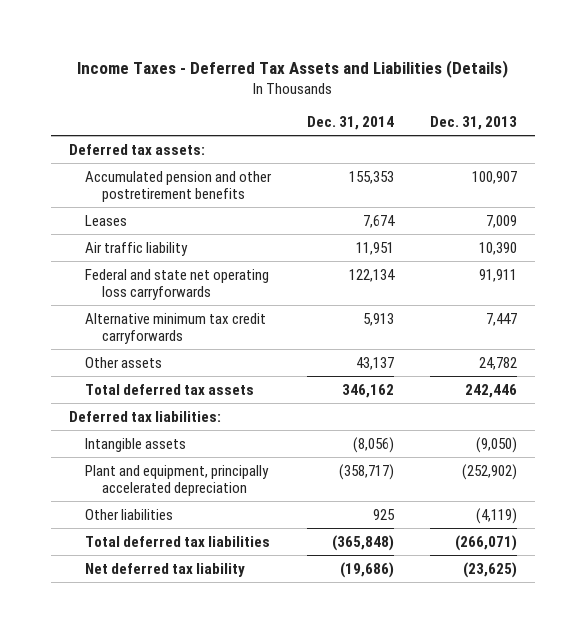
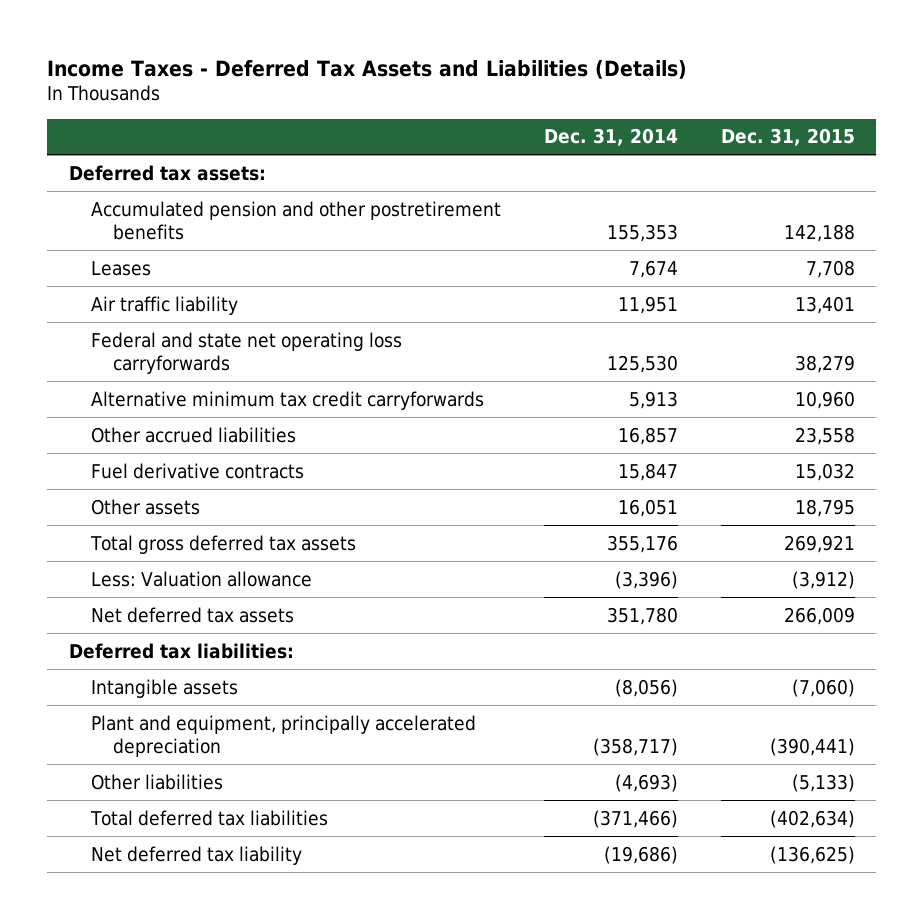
[429,116,517,131] Dec. 31, 2013 -> none
none -> [720,128,855,147] Dec. 31, 2015
[349,268,396,282] 122,134 -> [606,354,678,373] 125,530
none -> [91,426,297,443] Other accrued liabilities
none -> [91,462,305,479] Fuel derivative contracts
[356,356,395,370] 43,137 -> [617,498,678,517] 16,051
[85,383,255,395] Total deferred tax assets -> [90,534,357,554] Total gross deferred tax assets
[342,383,395,398] 346,162 -> [606,534,678,553] 355,176
none -> [91,570,313,587] Less: Valuation allowance
none -> [91,606,295,623] Net deferred tax assets
[373,508,396,520] 925 -> [614,773,678,792] (4,693)
[332,534,395,551] (365,848) -> [592,809,678,828] (371,466)

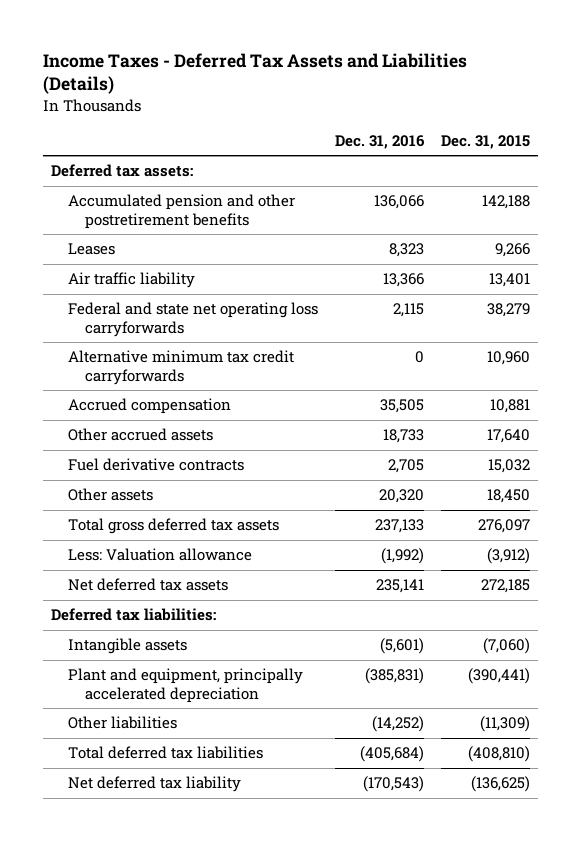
[543,128,678,147] Dec. 31, 2014 -> none
none -> [334,134,425,149] Dec. 31, 2016
[805,259,855,278] 7,708 -> [494,243,530,258] 9,266
none -> [68,398,232,415] Accrued compensation
[91,426,297,443] Other accrued liabilities -> [68,428,214,442] Other accrued assets
[794,426,855,445] 23,558 -> [486,429,530,444] 17,640
[794,498,855,517] 18,795 -> [486,489,530,504] 18,450
[783,534,855,553] 269,921 -> [477,519,530,534] 276,097
[783,606,855,625] 266,009 -> [480,579,530,594] 272,185
[791,773,855,792] (5,133) -> [479,716,530,733] (11,309)
[769,809,855,828] (402,634) -> [467,746,530,763] (408,810)

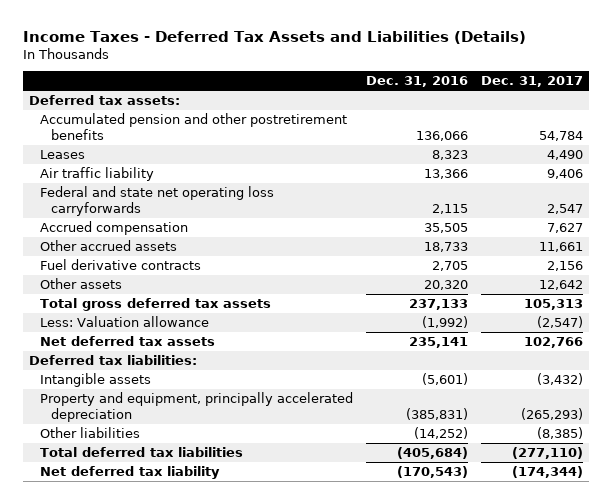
[440,134,530,149] Dec. 31, 2015 -> none
none -> [480,76,583,88] Dec. 31, 2017
[68,350,295,386] Alternative minimum tax credit carryforwards -> none
[68,668,304,704] Plant and equipment, principally accelerated depreciation -> [39,392,353,422] Property and equipment, principally accelerated depreciation

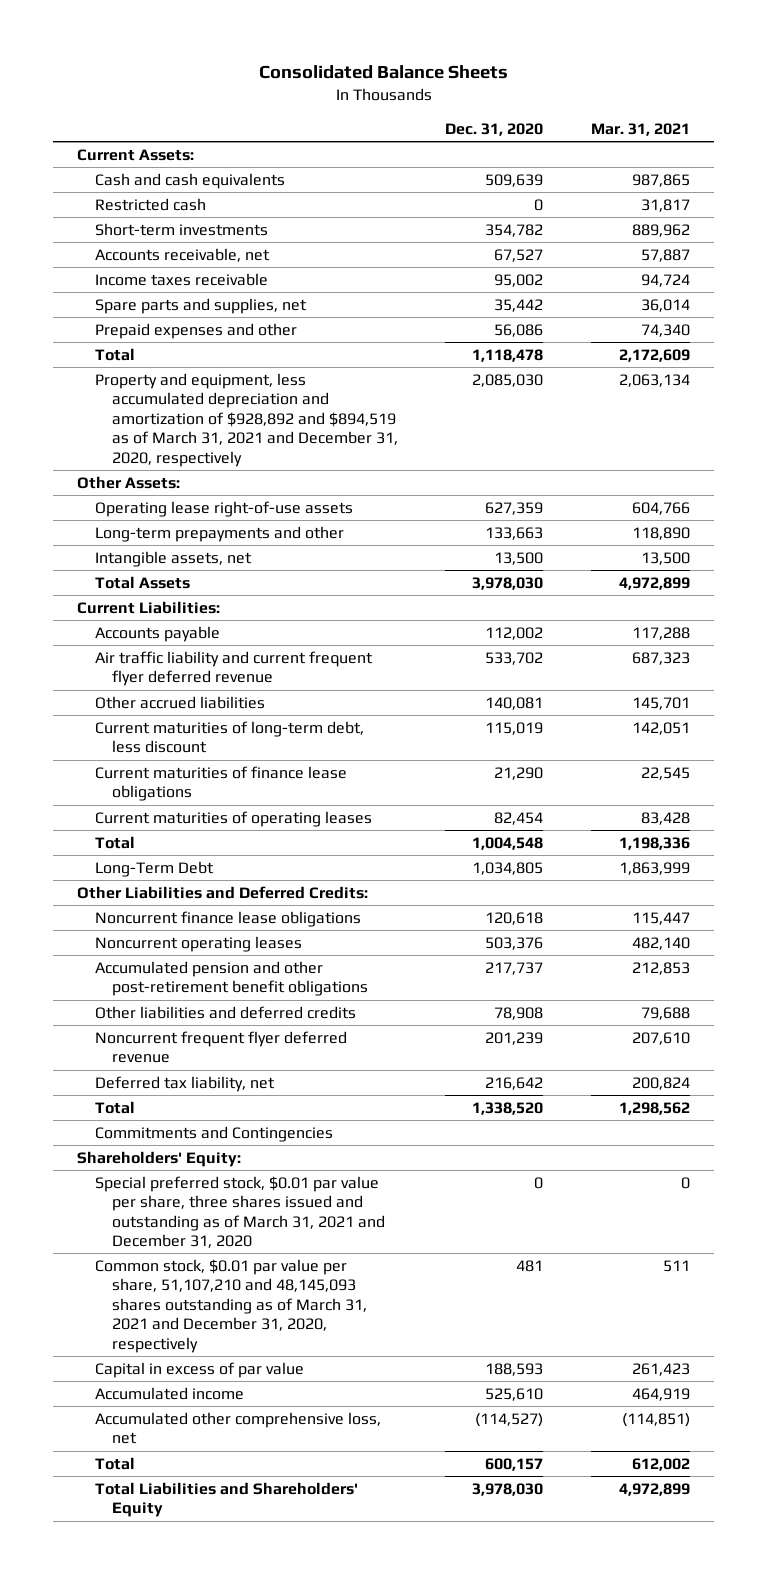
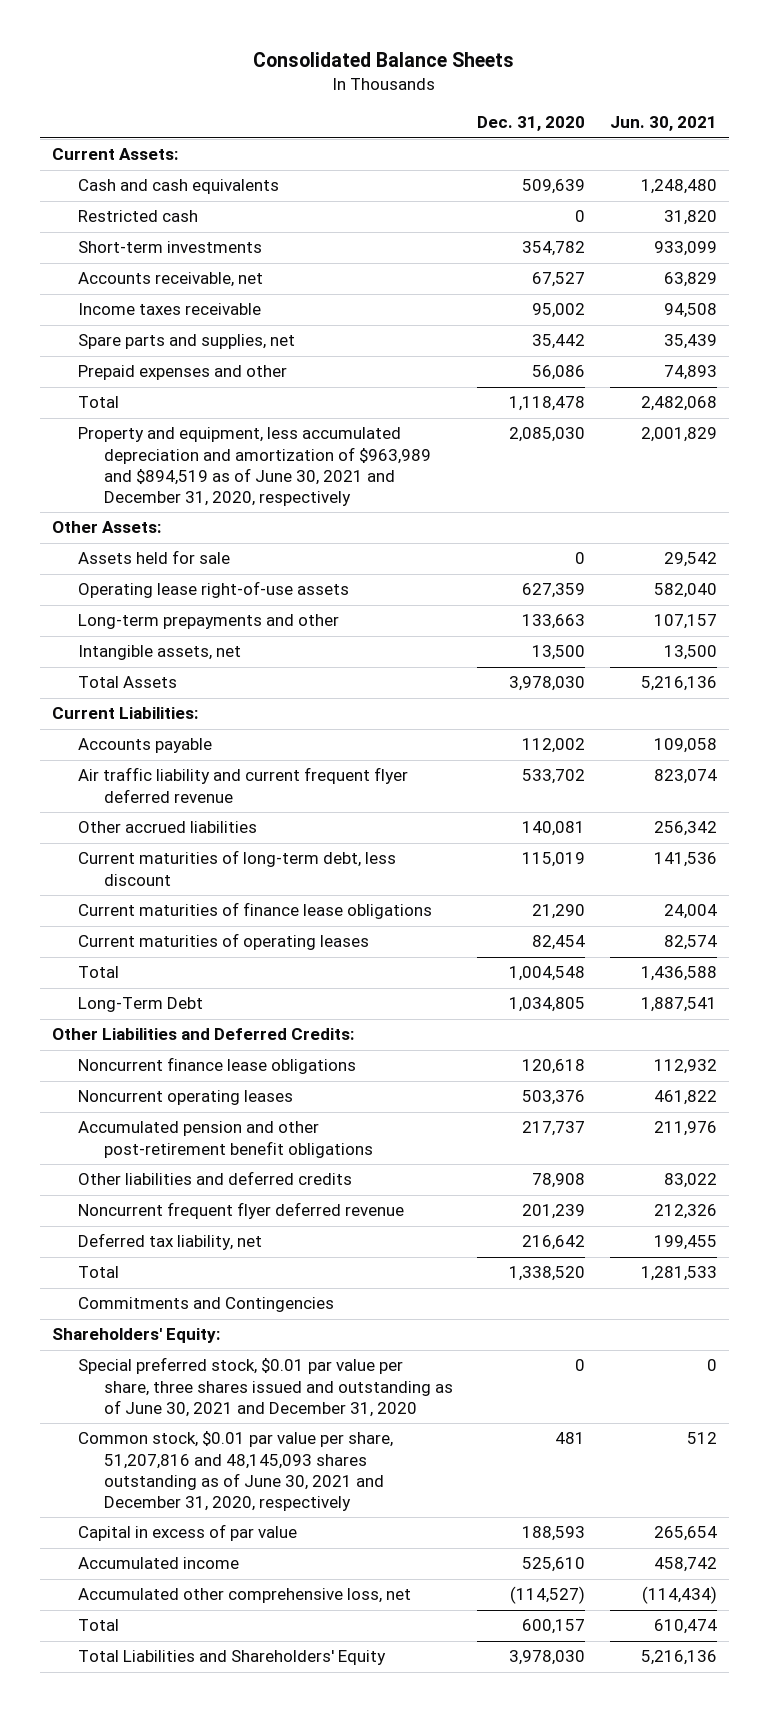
[591,122,691,136] Mar. 31, 2021 -> none
none -> [609,116,717,132] Jun. 30, 2021
[94,372,398,467] Property and equipment, less accumulated depreciation and amortization of $928,892 and $894,519 as of March 31, 2021 and December 31, 2020, respectively -> [78,427,431,506] Property and equipment, less accumulated depreciation and amortization of $963,989 and $894,519 as of June 30, 2021 and December 31, 2020, respectively
none -> [78,550,231,565] Assets held for sale
[94,1175,385,1249] Special preferred stock, $0.01 par value per share, three shares issued and outstanding as of March 31, 2021 and December 31, 2020 -> [78,1357,453,1417] Special preferred stock, $0.01 par value per share, three shares issued and outstanding as of June 30, 2021 and December 31, 2020
[94,1258,367,1353] Common stock, $0.01 par value per share, 51,107,210 and 48,145,093 shares outstanding as of March 31, 2021 and December 31, 2020, respectively -> [78,1431,394,1511] Common stock, $0.01 par value per share, 51,207,816 and 48,145,093 shares outstanding as of June 30, 2021 and December 31, 2020, respectively

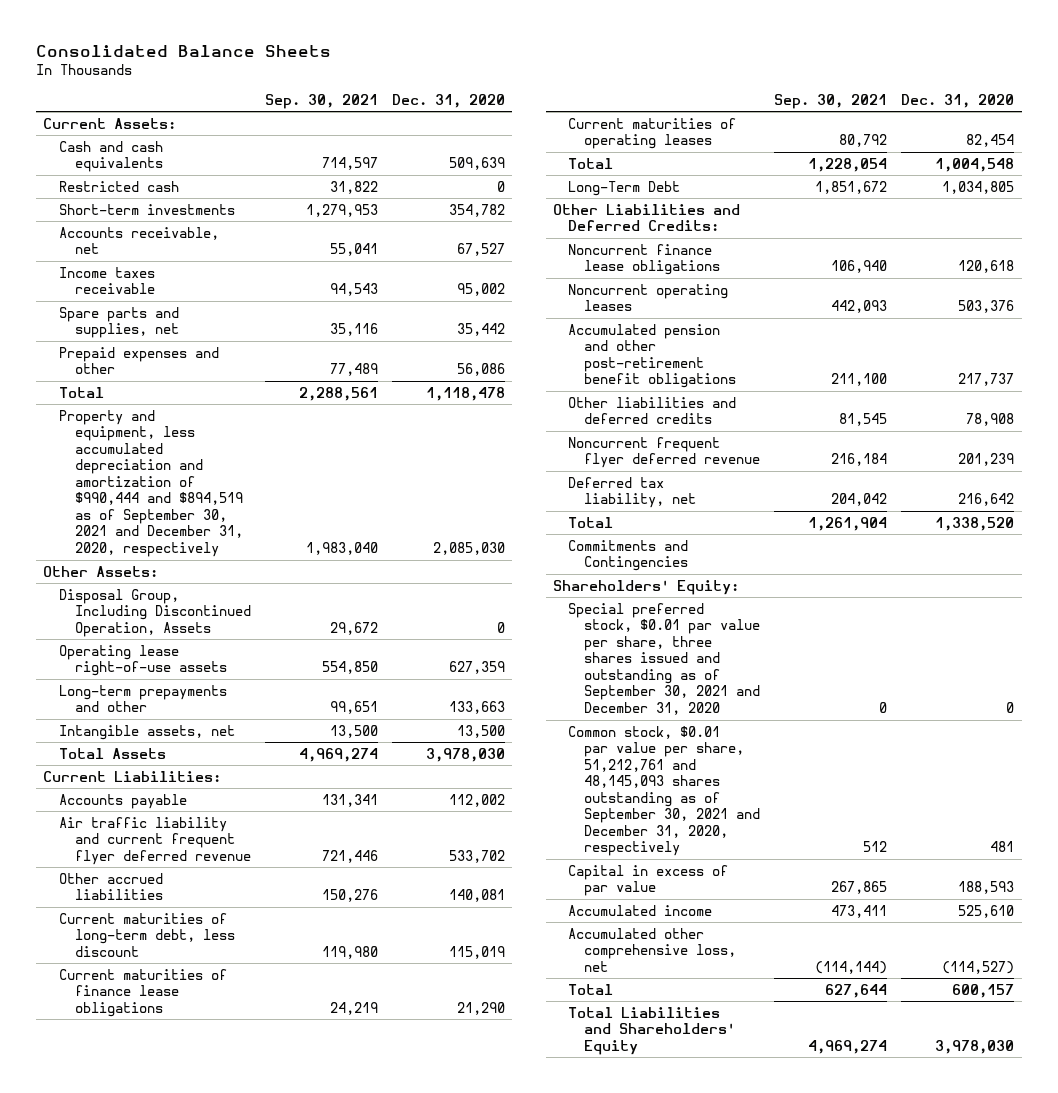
[609,116,717,132] Jun. 30, 2021 -> none
none -> [265,93,379,109] Sep. 30, 2021
[78,427,431,506] Property and equipment, less accumulated depreciation and amortization of $963,989 and $894,519 as of June 30, 2021 and December 31, 2020, respectively -> [59,409,243,558] Property and equipment, less accumulated depreciation and amortization of $990,444 and $894,519 as of September 30, 2021 and December 31, 2020, respectively
[78,550,231,565] Assets held for sale -> [59,588,251,637] Disposal Group, Including Discontinued Operation, Assets
[78,1357,453,1417] Special preferred stock, $0.01 par value per share, three shares issued and outstanding as of June 30, 2021 and December 31, 2020 -> [568,602,761,715] Special preferred stock, $0.01 par value per share, three shares issued and outstanding as of September 30, 2021 and December 31, 2020
[78,1431,394,1511] Common stock, $0.01 par value per share, 51,207,816 and 48,145,093 shares outstanding as of June 30, 2021 and December 31, 2020, respectively -> [568,725,761,857] Common stock, $0.01 par value per share, 51,212,761 and 48,145,093 shares outstanding as of September 30, 2021 and December 31, 2020, respectively

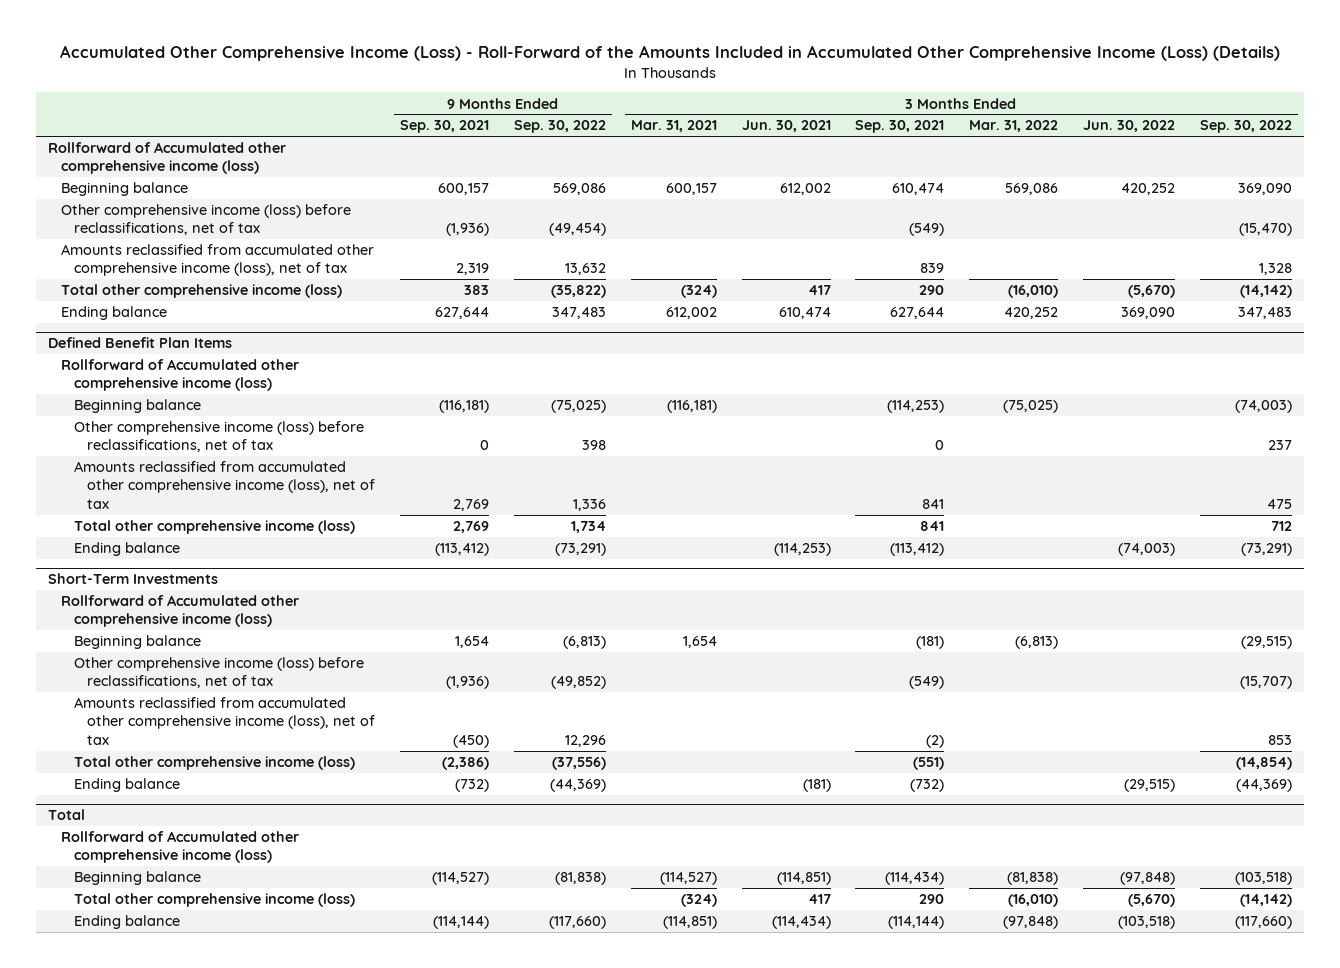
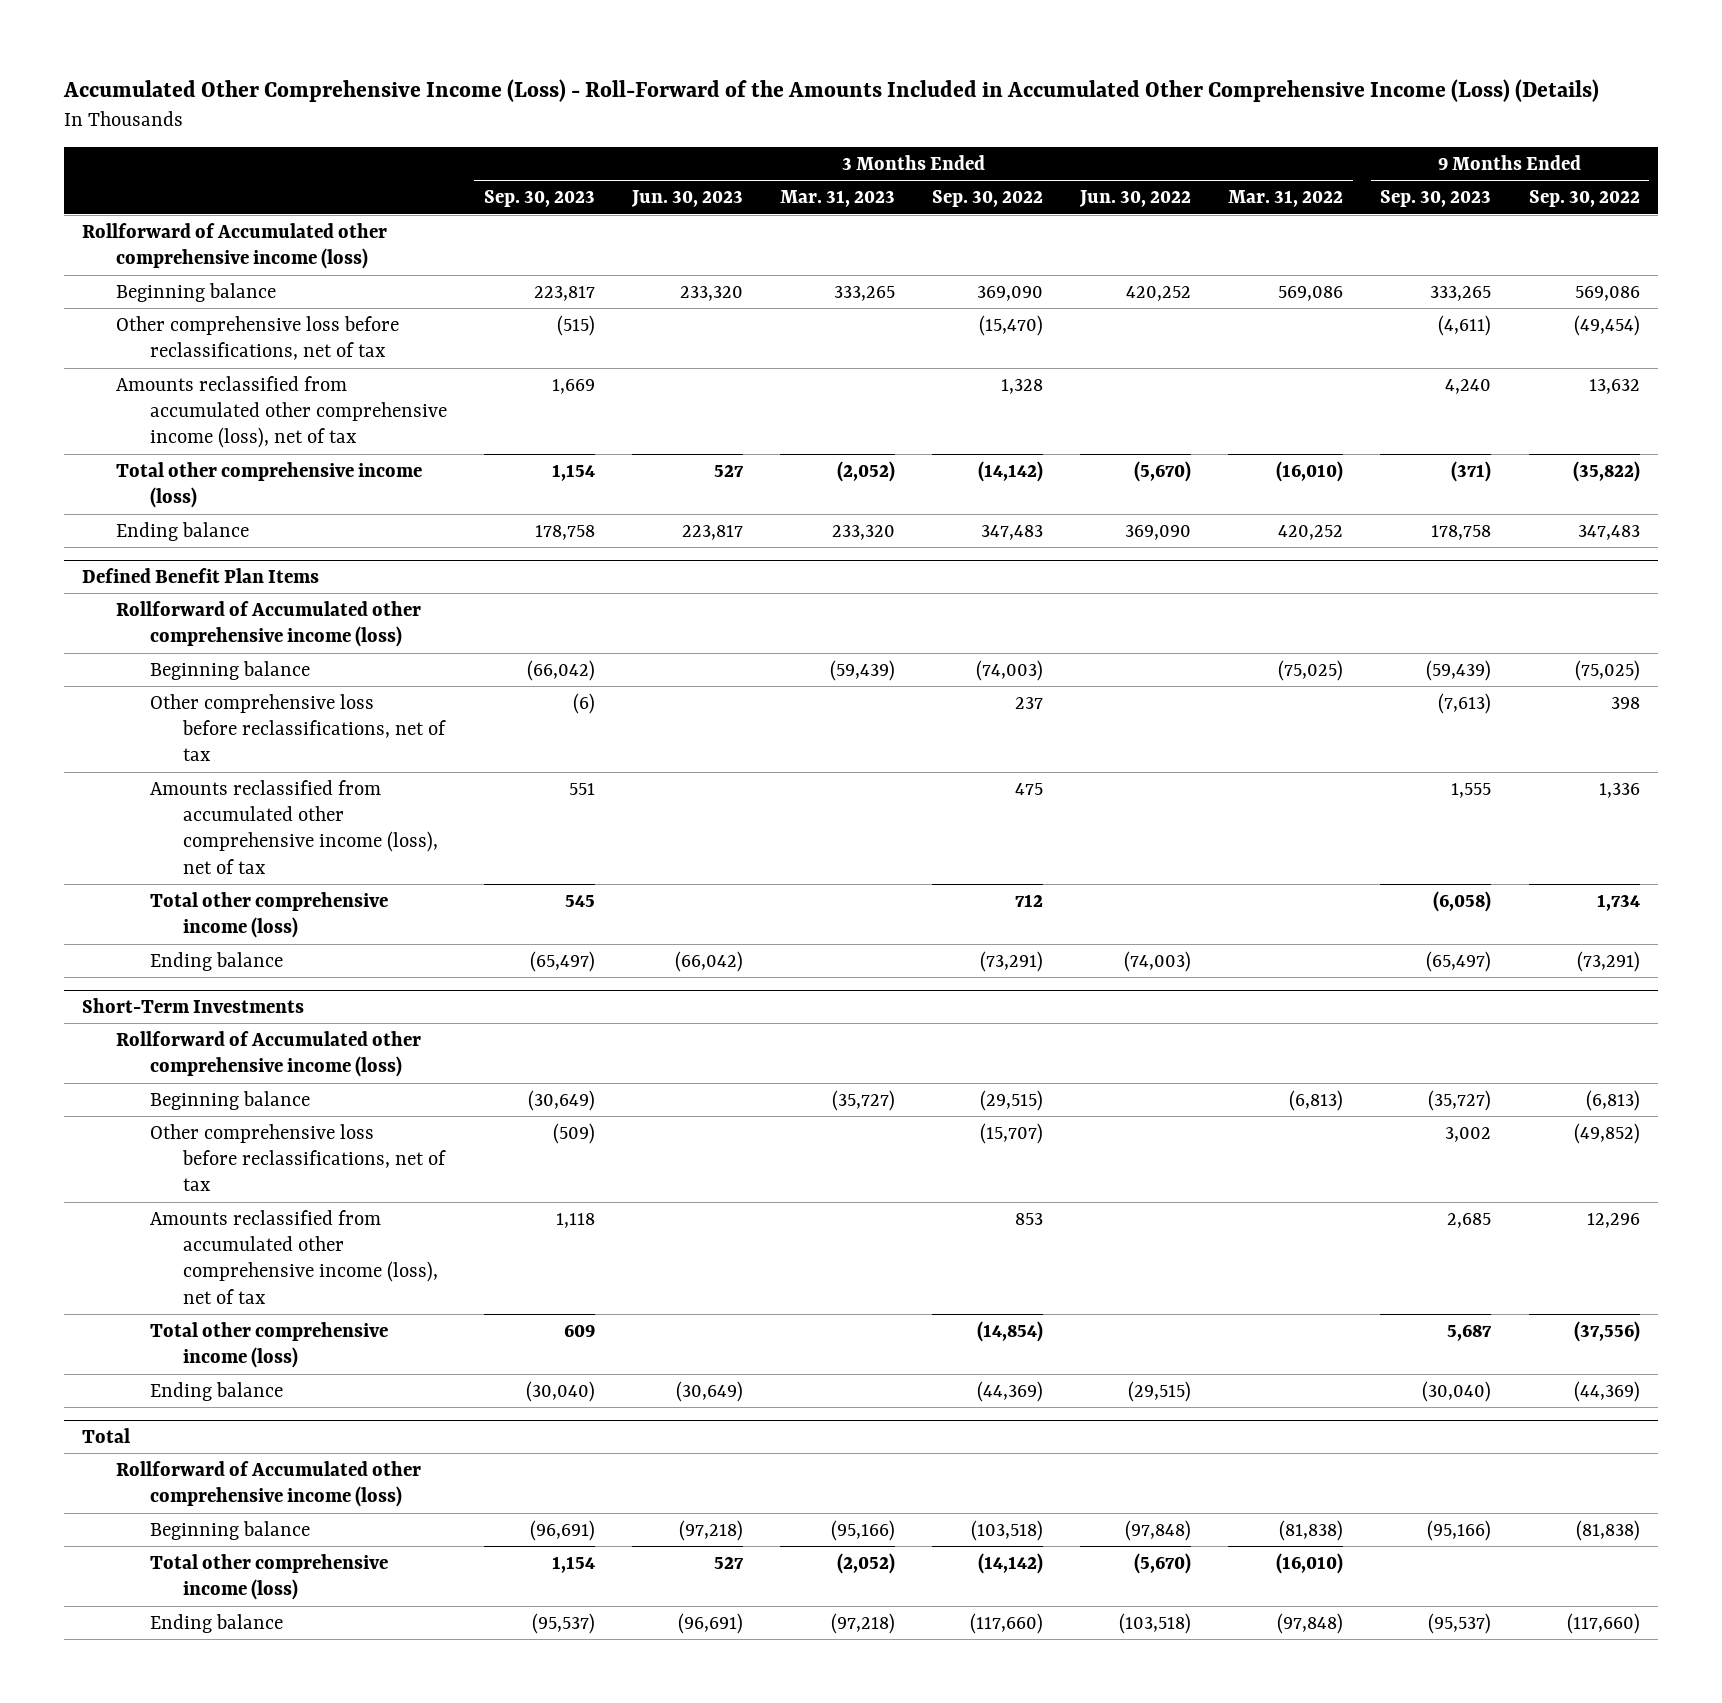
[400,120,490,134] Sep. 30, 2021 -> none
[630,120,717,133] Mar. 31, 2021 -> none
[741,120,831,133] Jun. 30, 2021 -> none
[855,120,945,134] Sep. 30, 2021 -> none
none -> [483,190,595,208] Sep. 30, 2023
none -> [630,190,743,208] Jun. 30, 2023
none -> [779,190,895,208] Mar. 31, 2023
none -> [1380,190,1492,208] Sep. 30, 2023
[61,204,352,236] Other comprehensive income (loss) before reclassifications, net of tax -> [115,315,399,361] Other comprehensive loss before reclassifications, net of tax
[74,421,365,453] Other comprehensive income (loss) before reclassifications, net of tax -> [149,693,447,762] Other comprehensive loss before reclassifications, net of tax
[74,657,365,689] Other comprehensive income (loss) before reclassifications, net of tax -> [149,1123,447,1192] Other comprehensive loss before reclassifications, net of tax

